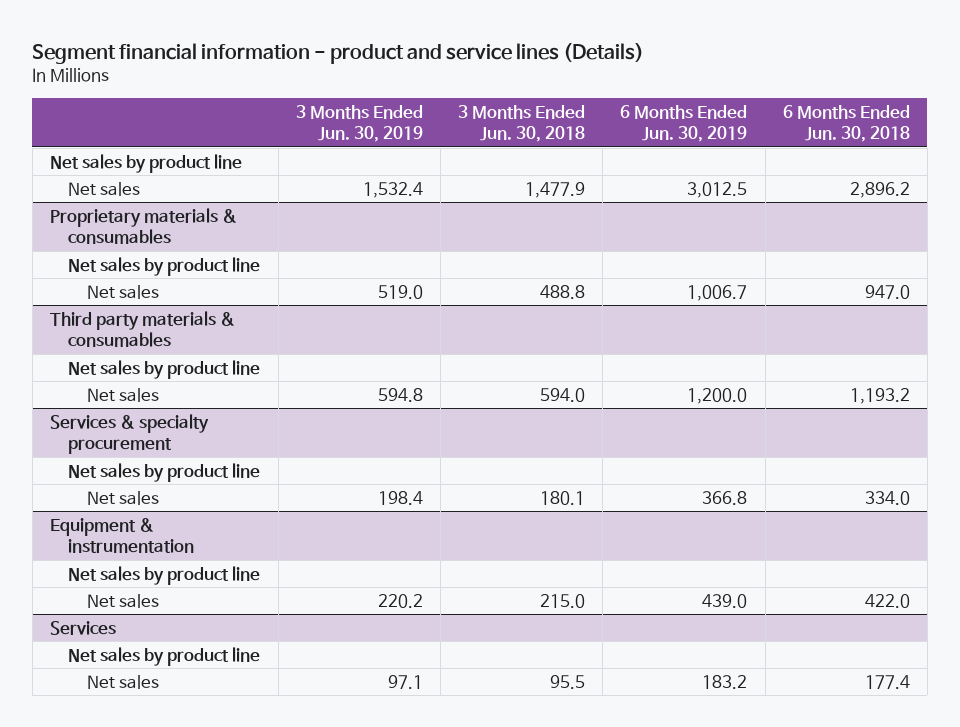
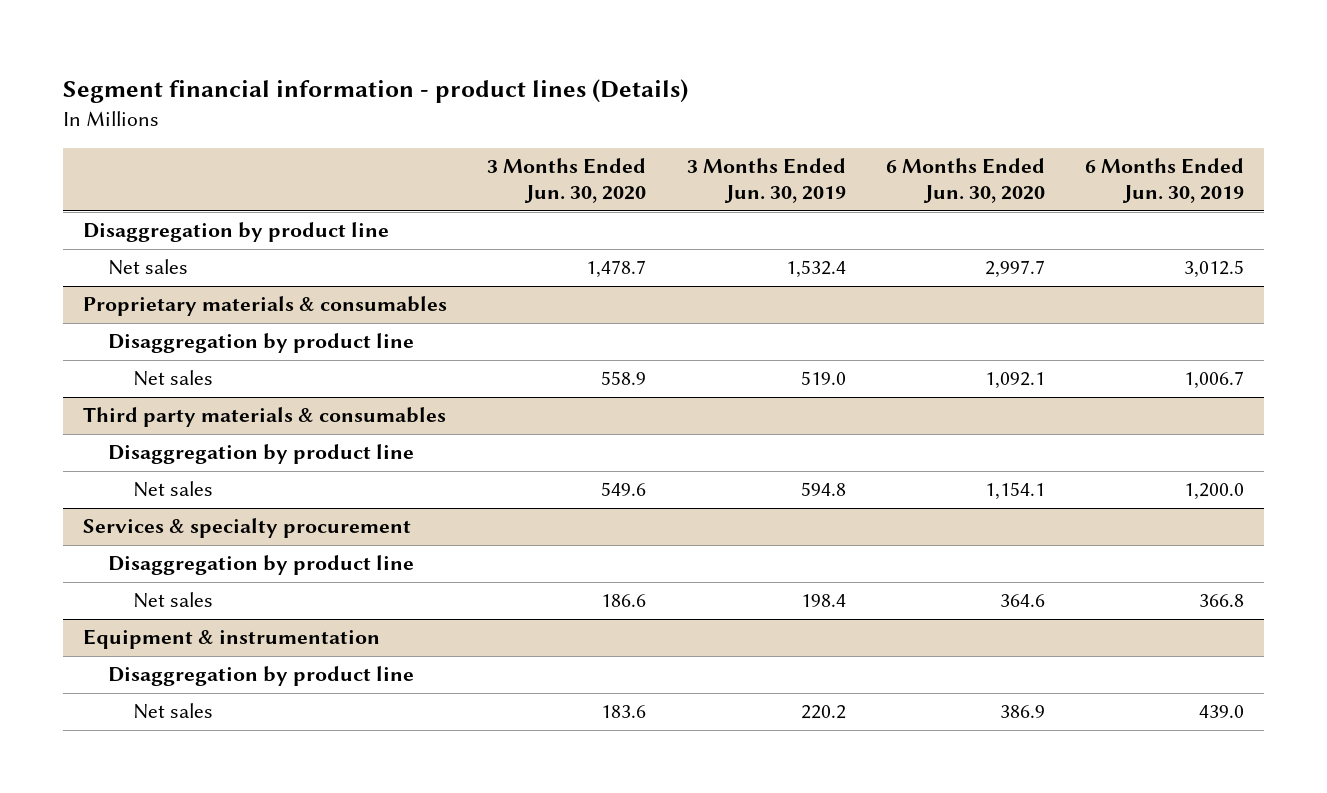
[32,42,645,64] Segment financial information - product and service lines (Details) -> [63,78,689,103] Segment financial information - product lines (Details)
[458,104,586,143] 3 Months Ended Jun. 30, 2018 -> none
[782,104,910,143] 6 Months Ended Jun. 30, 2018 -> none
none -> [487,158,647,204] 3 Months Ended Jun. 30, 2020
none -> [885,158,1045,204] 6 Months Ended Jun. 30, 2020
[50,153,243,173] Net sales by product line -> [83,222,390,243] Disaggregation by product line
[68,256,261,276] Net sales by product line -> [108,333,415,354] Disaggregation by product line
[68,359,261,379] Net sales by product line -> [108,444,415,465] Disaggregation by product line
[68,462,261,482] Net sales by product line -> [108,555,415,576] Disaggregation by product line
[68,565,261,585] Net sales by product line -> [108,666,415,687] Disaggregation by product line
[50,620,117,635] Services -> none
[68,646,261,666] Net sales by product line -> none
[86,674,159,689] Net sales -> none

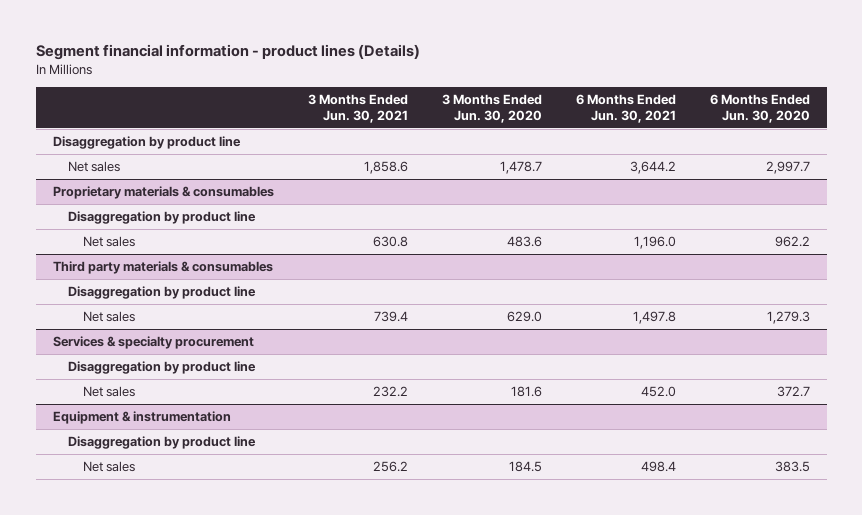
[686,158,846,204] 3 Months Ended Jun. 30, 2019 -> none
[1084,158,1244,204] 6 Months Ended Jun. 30, 2019 -> none
none -> [307,93,408,123] 3 Months Ended Jun. 30, 2021
none -> [575,93,676,123] 6 Months Ended Jun. 30, 2021
[601,371,647,386] 558.9 -> [506,236,542,248] 483.6
[984,372,1045,390] 1,092.1 -> [774,236,810,248] 962.2
[601,482,647,497] 549.6 -> [506,311,542,323] 629.0
[984,482,1045,501] 1,154.1 -> [766,311,810,325] 1,279.3
[601,594,647,608] 186.6 -> [510,386,542,398] 181.6
[999,594,1045,608] 364.6 -> [776,386,810,398] 372.7
[601,705,647,719] 183.6 -> [508,461,542,473] 184.5
[999,705,1045,719] 386.9 -> [774,461,810,473] 383.5

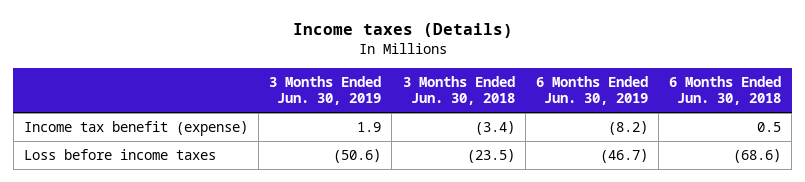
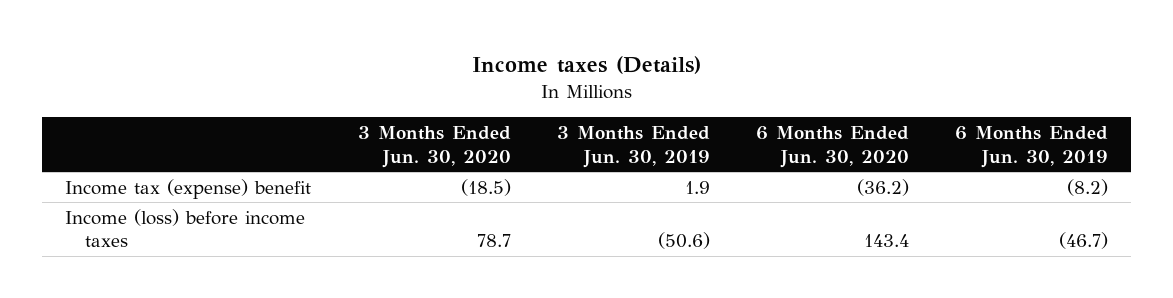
[402,75,515,106] 3 Months Ended Jun. 30, 2018 -> none
[669,75,782,106] 6 Months Ended Jun. 30, 2018 -> none
none -> [357,126,511,168] 3 Months Ended Jun. 30, 2020
none -> [755,126,909,168] 6 Months Ended Jun. 30, 2020
[24,120,249,136] Income tax benefit (expense) -> [65,178,312,199] Income tax (expense) benefit
[24,148,217,160] Loss before income taxes -> [65,208,306,248] Income (loss) before income taxes

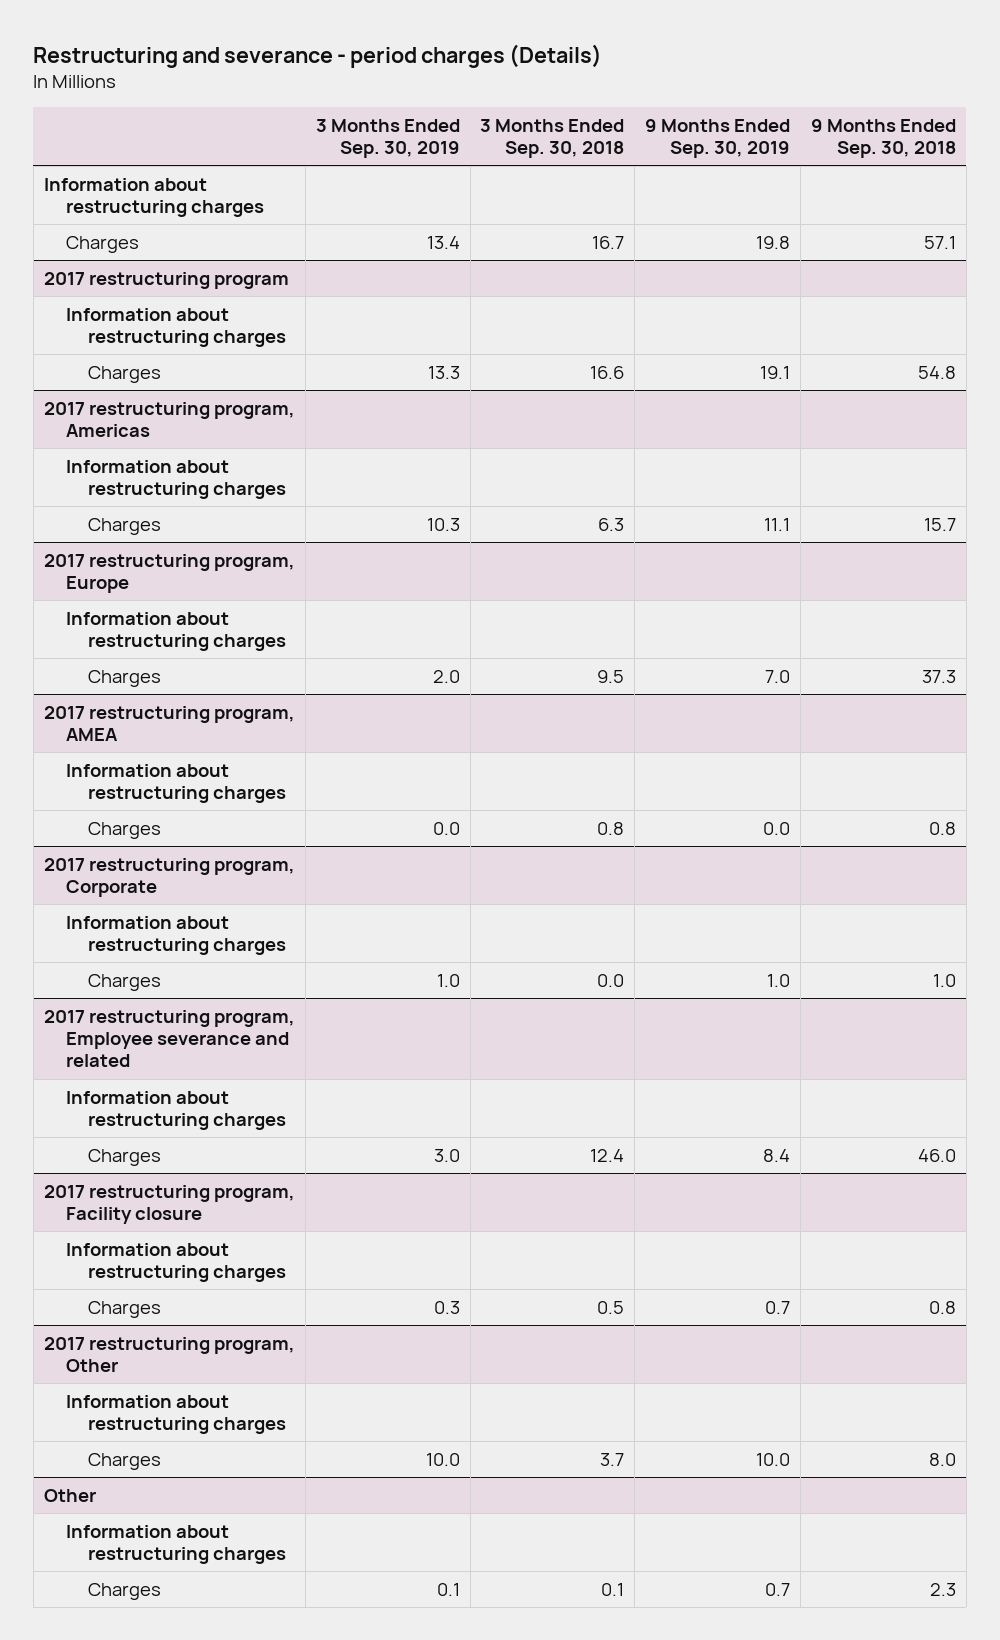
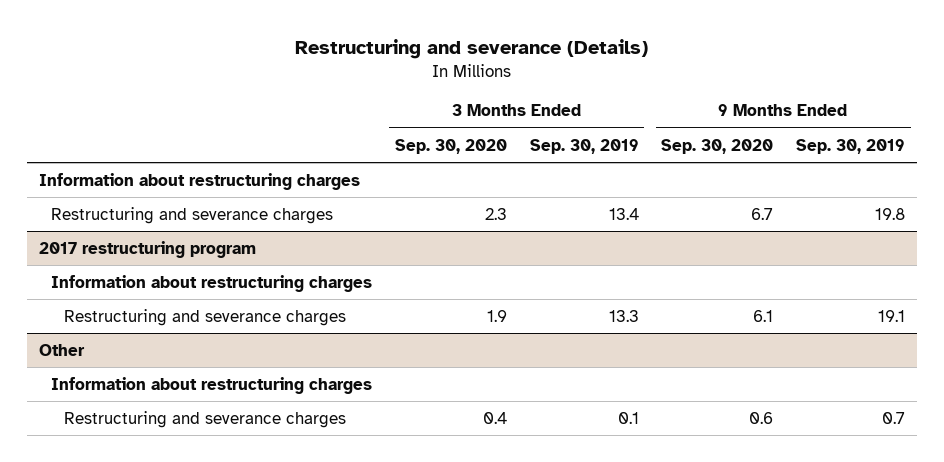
[33,43,603,68] Restructuring and severance - period charges (Details) -> [294,38,648,59] Restructuring and severance (Details)
[480,118,625,158] 3 Months Ended Sep. 30, 2018 -> none
[811,118,957,158] 9 Months Ended Sep. 30, 2018 -> none
none -> [394,138,507,154] Sep. 30, 2020
none -> [661,138,774,154] Sep. 30, 2020
[65,236,139,254] Charges -> [51,206,334,224] Restructuring and severance charges
[43,402,295,438] 2017 restructuring program, Americas -> none
[65,460,286,500] Information about restructuring charges -> none
[87,518,161,536] Charges -> none
[43,554,295,594] 2017 restructuring program, Europe -> none
[65,612,286,652] Information about restructuring charges -> none
[87,670,161,688] Charges -> none
[43,706,295,742] 2017 restructuring program, AMEA -> none
[65,764,286,804] Information about restructuring charges -> none
[87,822,161,840] Charges -> none
[43,858,295,898] 2017 restructuring program, Corporate -> none
[65,916,286,956] Information about restructuring charges -> none
[87,974,161,992] Charges -> none
[43,1010,295,1068] 2017 restructuring program, Employee severance and related -> none
[65,1091,286,1131] Information about restructuring charges -> none
[87,1149,161,1167] Charges -> none
[43,1185,295,1225] 2017 restructuring program, Facility closure -> none
[65,1243,286,1283] Information about restructuring charges -> none
[87,1301,161,1319] Charges -> none
[43,1337,295,1373] 2017 restructuring program, Other -> none
[65,1395,286,1435] Information about restructuring charges -> none
[87,1453,161,1471] Charges -> none
[87,366,161,384] Charges -> [63,308,346,326] Restructuring and severance charges
[87,1583,161,1601] Charges -> [63,410,346,428] Restructuring and severance charges

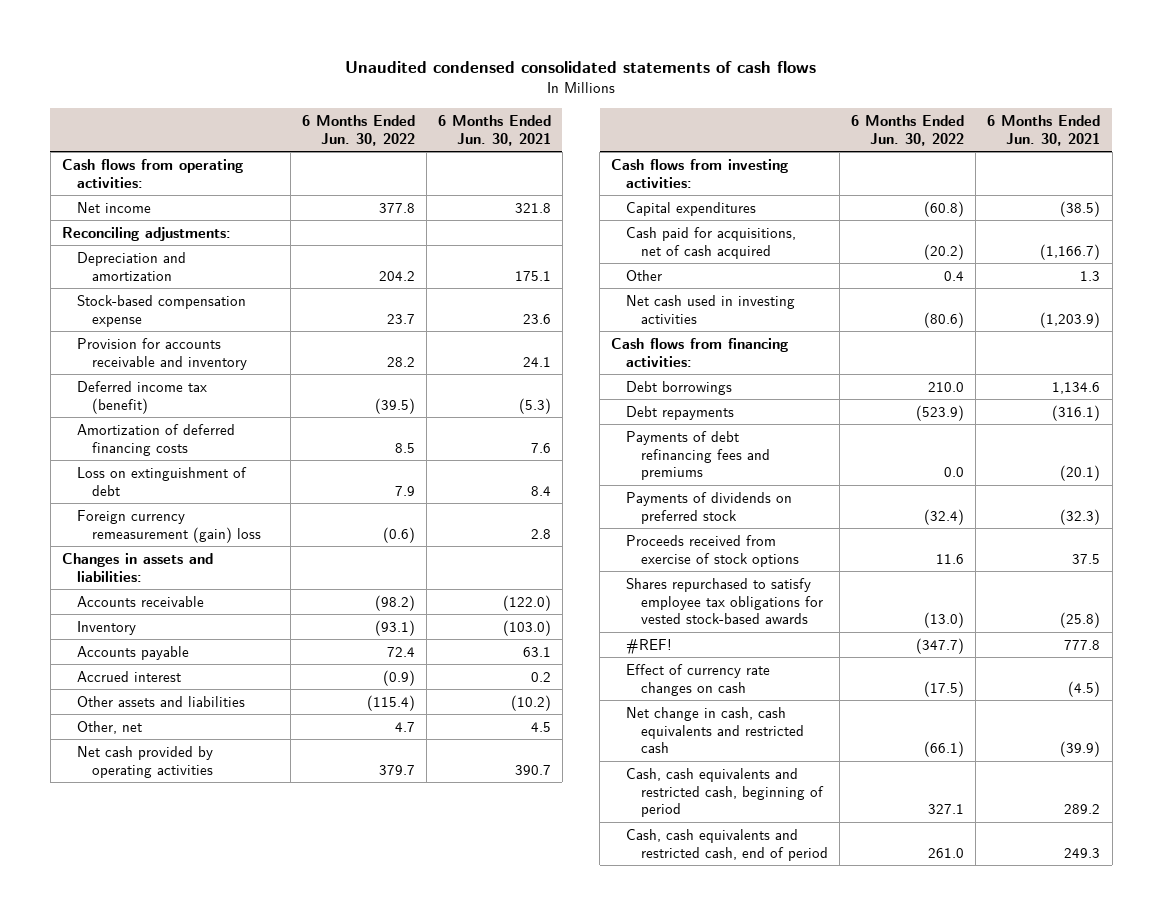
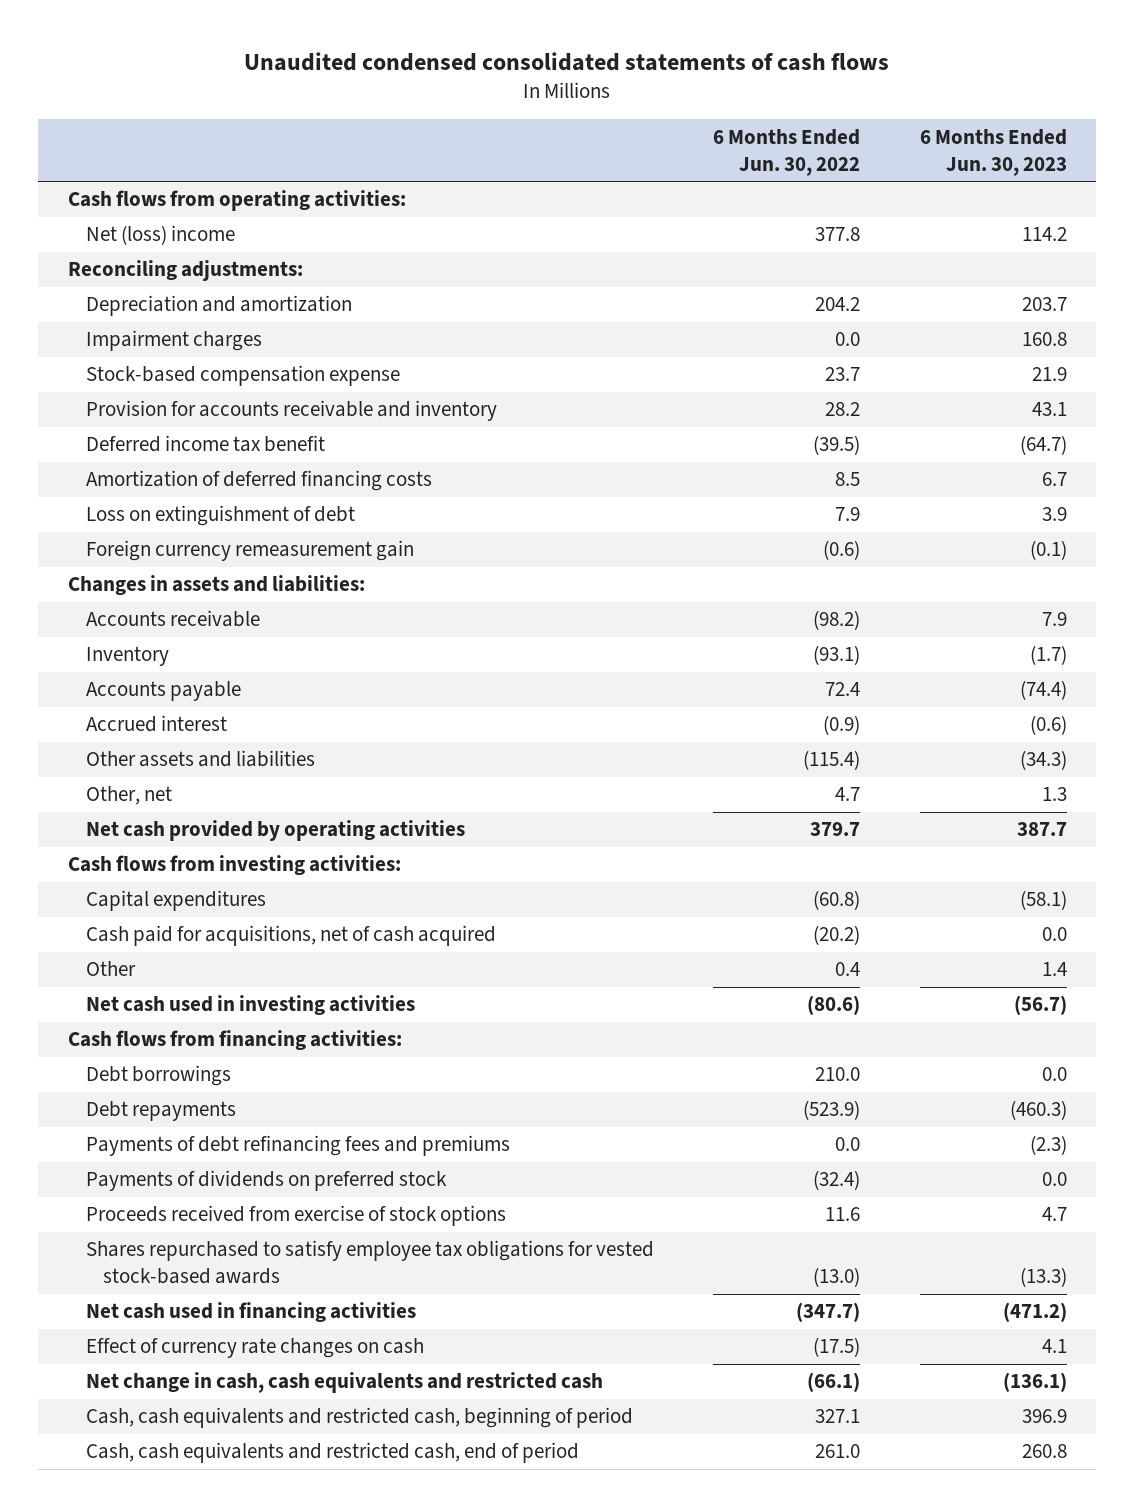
[437,115,551,146] 6 Months Ended Jun. 30, 2021 -> none
none -> [919,128,1067,176] 6 Months Ended Jun. 30, 2023
[76,201,151,213] Net income -> [85,225,235,246] Net (loss) income
none -> [85,330,262,352] Impairment charges
[76,380,207,414] Deferred income tax (benefit) -> [85,435,325,453] Deferred income tax benefit
[76,509,261,543] Foreign currency remeasurement (gain) loss -> [85,540,414,562] Foreign currency remeasurement gain
[626,638,673,654] #REF! -> [85,1302,416,1323] Net cash used in financing activities

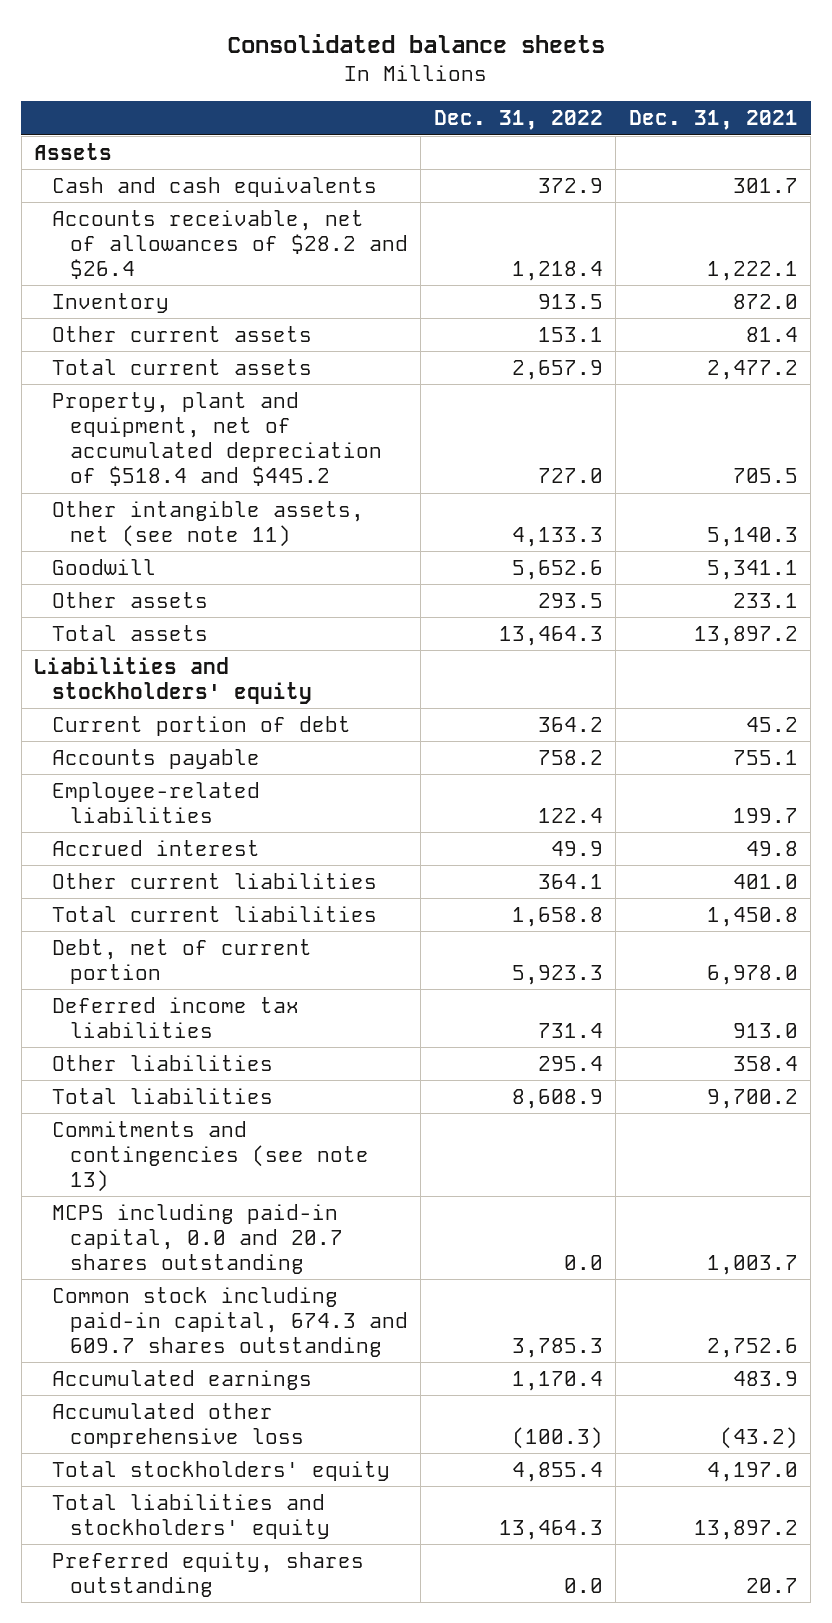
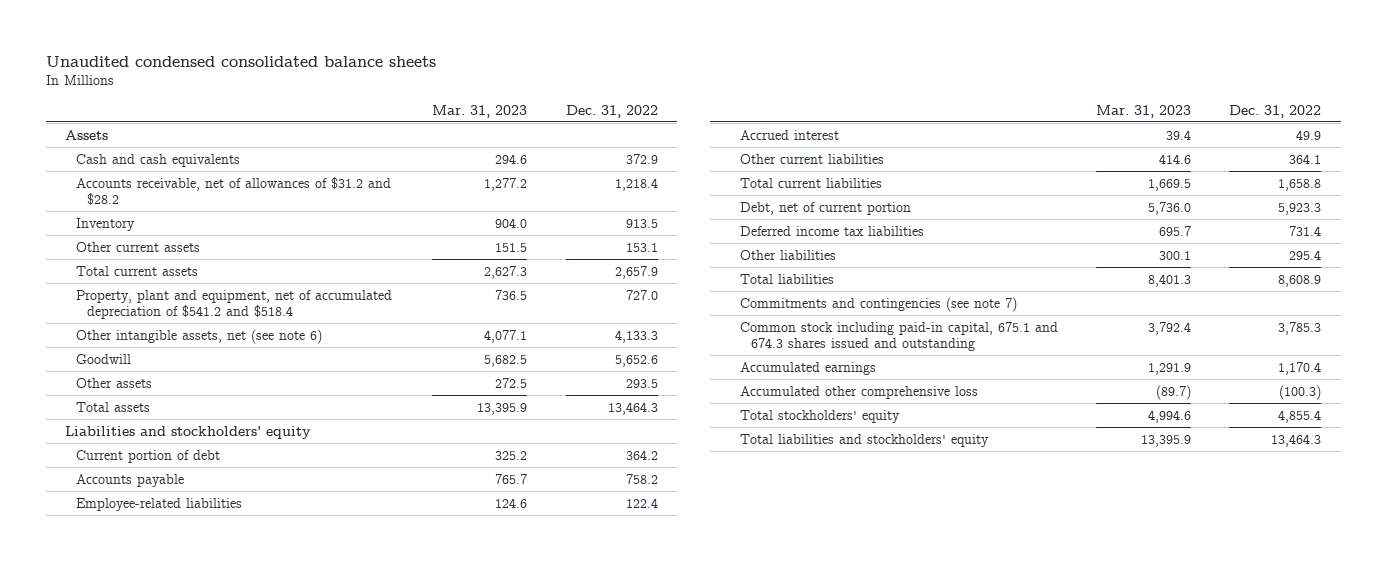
[227,34,606,54] Consolidated balance sheets -> [46,55,437,67] Unaudited condensed consolidated balance sheets
[628,110,798,131] Dec. 31, 2021 -> none
none -> [432,104,528,118] Mar. 31, 2023
[52,209,408,280] Accounts receivable, net of allowances of $28.2 and $26.4 -> [76,176,392,205] Accounts receivable, net of allowances of $31.2 and $28.2
[52,391,382,487] Property, plant and equipment, net of accumulated depreciation of $518.4 and $445.2 -> [76,289,393,319] Property, plant and equipment, net of accumulated depreciation of $541.2 and $518.4
[52,500,365,547] Other intangible assets, net (see note 11) -> [76,328,323,344] Other intangible assets, net (see note 6)
[52,1203,343,1275] MCPS including paid-in capital, 0.0 and 20.7 shares outstanding -> none
[52,1120,369,1193] Commitments and contingencies (see note 13) -> [739,296,1017,312] Commitments and contingencies (see note 7)
[52,1286,408,1358] Common stock including paid-in capital, 674.3 and 609.7 shares outstanding -> [739,321,1058,351] Common stock including paid-in capital, 675.1 and 674.3 shares issued and outstanding
[52,1551,365,1597] Preferred equity, shares outstanding -> none

